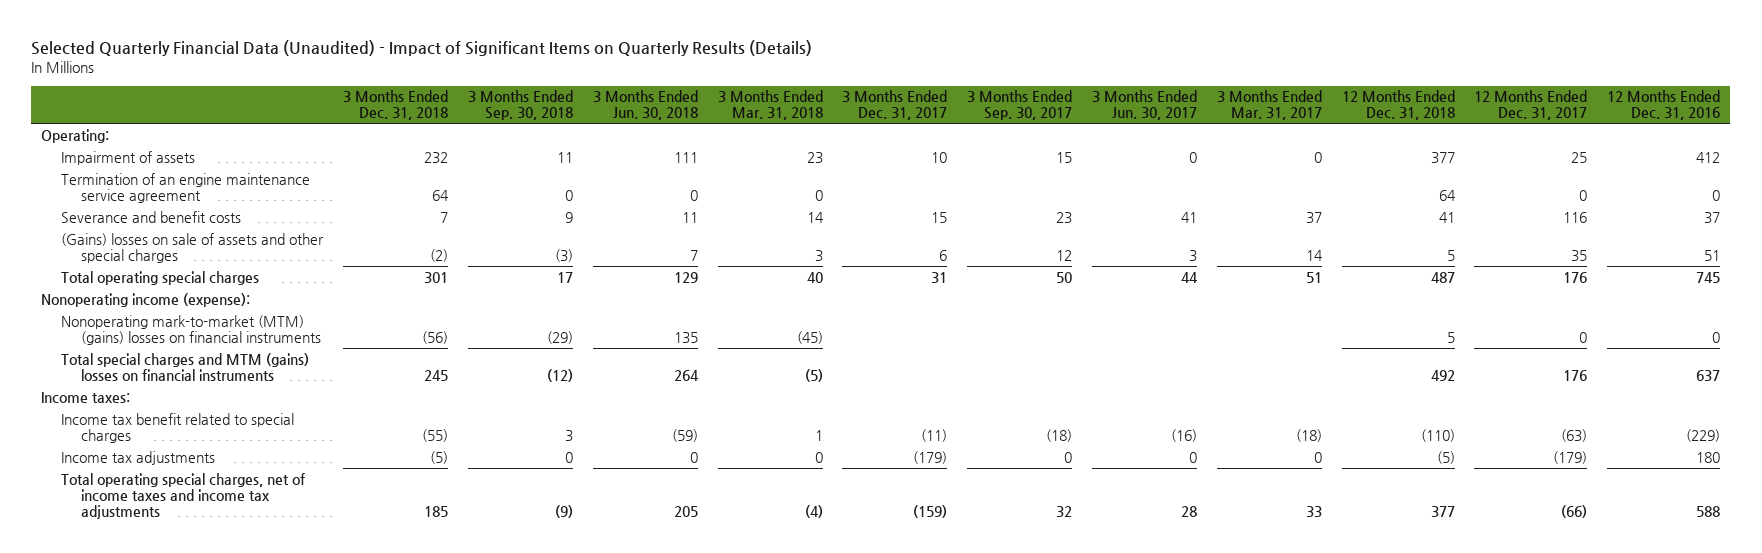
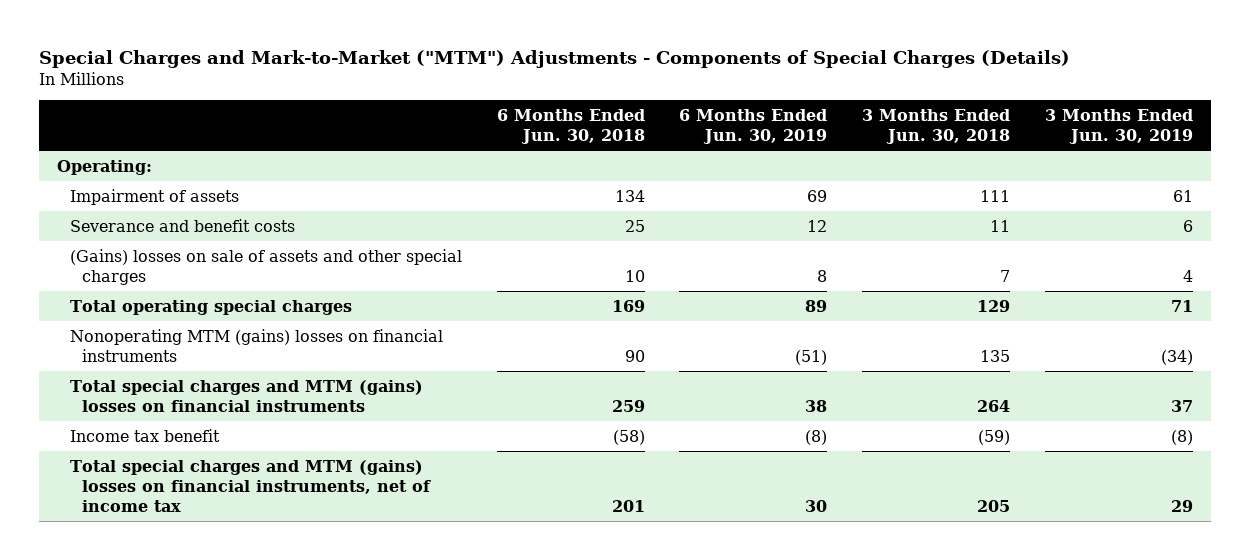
[31,39,813,56] Selected Quarterly Financial Data (Unaudited) - Impact of Significant Items on Quarterly Results (Details) -> [39,49,1071,68] Special Charges and Mark-to-Market ("MTM") Adjustments - Components of Special Charges (Details)
[343,90,449,121] 3 Months Ended Dec. 31, 2018 -> none
[467,90,573,121] 3 Months Ended Sep. 30, 2018 -> none
[717,90,823,121] 3 Months Ended Mar. 31, 2018 -> none
[842,90,948,121] 3 Months Ended Dec. 31, 2017 -> none
[967,90,1073,121] 3 Months Ended Sep. 30, 2017 -> none
[1092,90,1198,121] 3 Months Ended Jun. 30, 2017 -> none
[1216,90,1322,121] 3 Months Ended Mar. 31, 2017 -> none
[1341,90,1455,121] 12 Months Ended Dec. 31, 2018 -> none
[1474,90,1588,121] 12 Months Ended Dec. 31, 2017 -> none
[1607,90,1721,121] 12 Months Ended Dec. 31, 2016 -> none
none -> [496,108,645,145] 6 Months Ended Jun. 30, 2018
none -> [679,108,828,145] 6 Months Ended Jun. 30, 2019
none -> [1045,108,1194,145] 3 Months Ended Jun. 30, 2019
[61,172,311,203] Termination of an engine maintenance service agreement -> none
[41,292,251,307] Nonoperating income (expense): -> none
[61,314,322,345] Nonoperating mark-to-market (MTM) (gains) losses on financial instruments -> [69,328,443,362] Nonoperating MTM (gains) losses on financial instruments
[41,391,131,403] Income taxes: -> none
[61,450,216,465] Income tax adjustments -> none
[61,412,295,443] Income tax benefit related to special charges -> [69,428,220,442] Income tax benefit
[61,472,306,520] Total operating special charges, net of income taxes and income tax adjustments -> [69,459,432,512] Total special charges and MTM (gains) losses on financial instruments, net of income tax

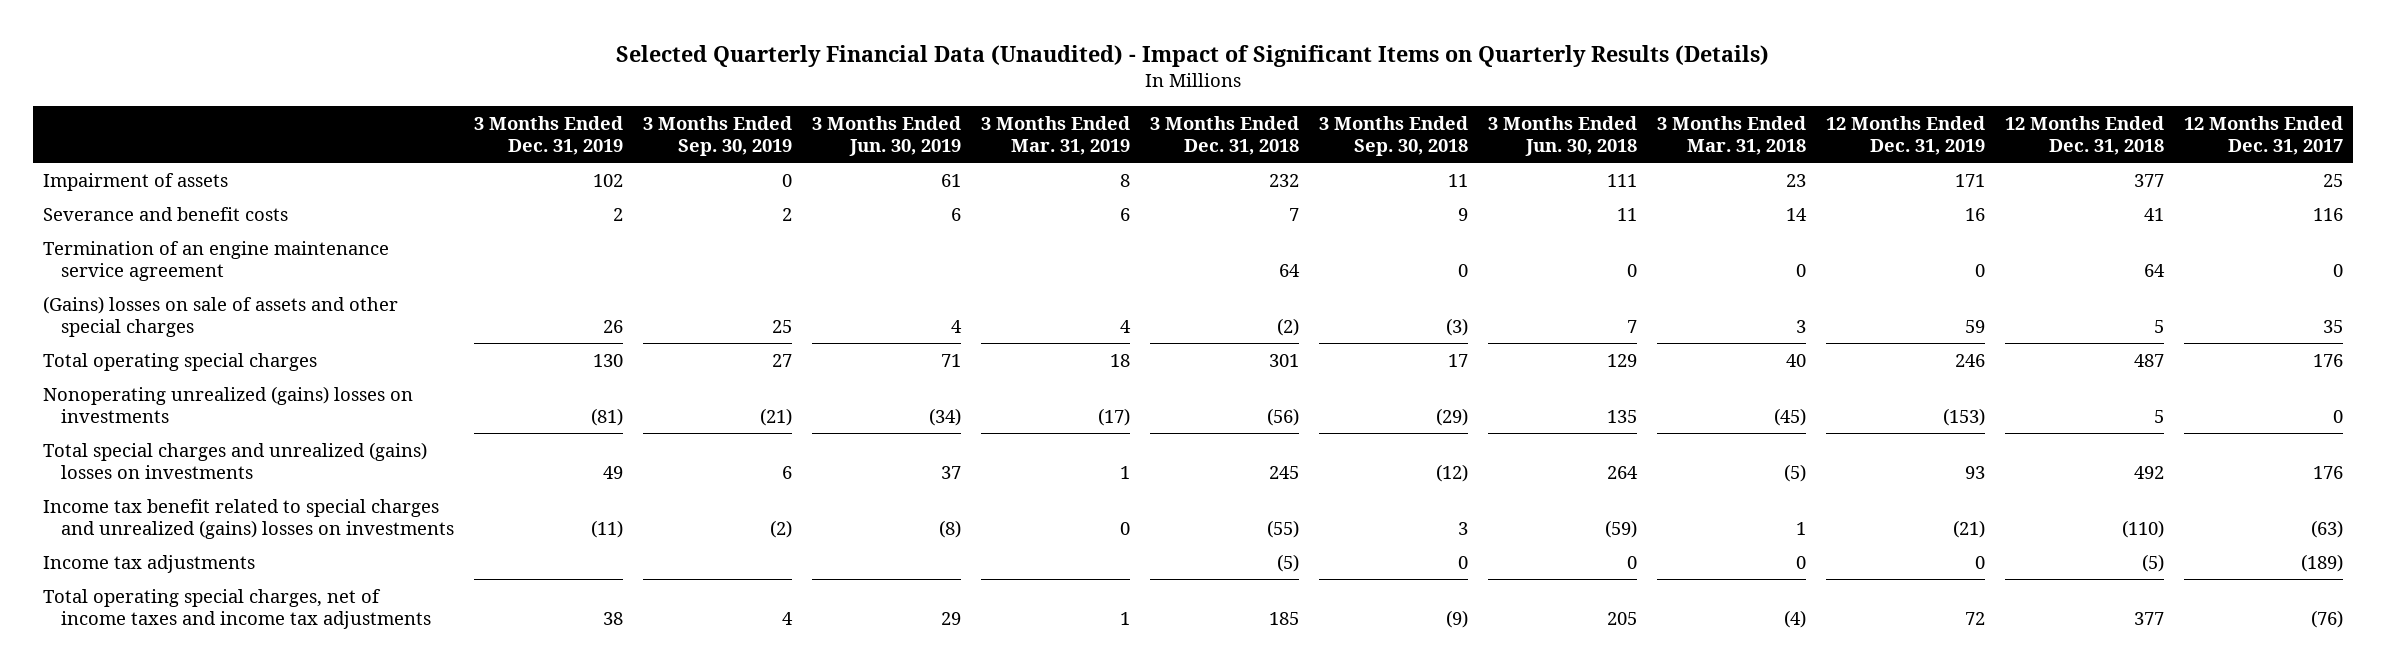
[39,49,1071,68] Special Charges and Mark-to-Market ("MTM") Adjustments - Components of Special Charges (Details) -> [615,45,1769,68] Selected Quarterly Financial Data (Unaudited) - Impact of Significant Items on Quarterly Results (Details)
[496,108,645,145] 6 Months Ended Jun. 30, 2018 -> none
[679,108,828,145] 6 Months Ended Jun. 30, 2019 -> none
none -> [473,115,623,155] 3 Months Ended Dec. 31, 2019
none -> [642,115,792,156] 3 Months Ended Sep. 30, 2019
none -> [980,115,1130,155] 3 Months Ended Mar. 31, 2019
none -> [1149,115,1299,155] 3 Months Ended Dec. 31, 2018
none -> [1318,115,1468,156] 3 Months Ended Sep. 30, 2018
none -> [1656,115,1806,155] 3 Months Ended Mar. 31, 2018
none -> [1825,115,1985,155] 12 Months Ended Dec. 31, 2019
none -> [2004,115,2164,155] 12 Months Ended Dec. 31, 2018
none -> [2183,115,2343,155] 12 Months Ended Dec. 31, 2017
[56,159,152,175] Operating: -> none
none -> [43,240,390,281] Termination of an engine maintenance service agreement
[69,328,443,362] Nonoperating MTM (gains) losses on financial instruments -> [43,385,414,423] Nonoperating unrealized (gains) losses on investments
[69,379,423,412] Total special charges and MTM (gains) losses on financial instruments -> [43,441,428,479] Total special charges and unrealized (gains) losses on investments
[69,428,220,442] Income tax benefit -> [43,498,454,539] Income tax benefit related to special charges and unrealized (gains) losses on investments
none -> [43,554,256,573] Income tax adjustments
[69,459,432,512] Total special charges and MTM (gains) losses on financial instruments, net of income tax -> [43,588,431,629] Total operating special charges, net of income taxes and income tax adjustments

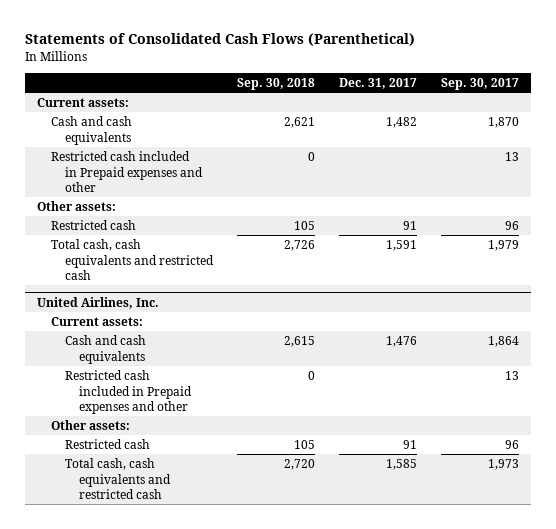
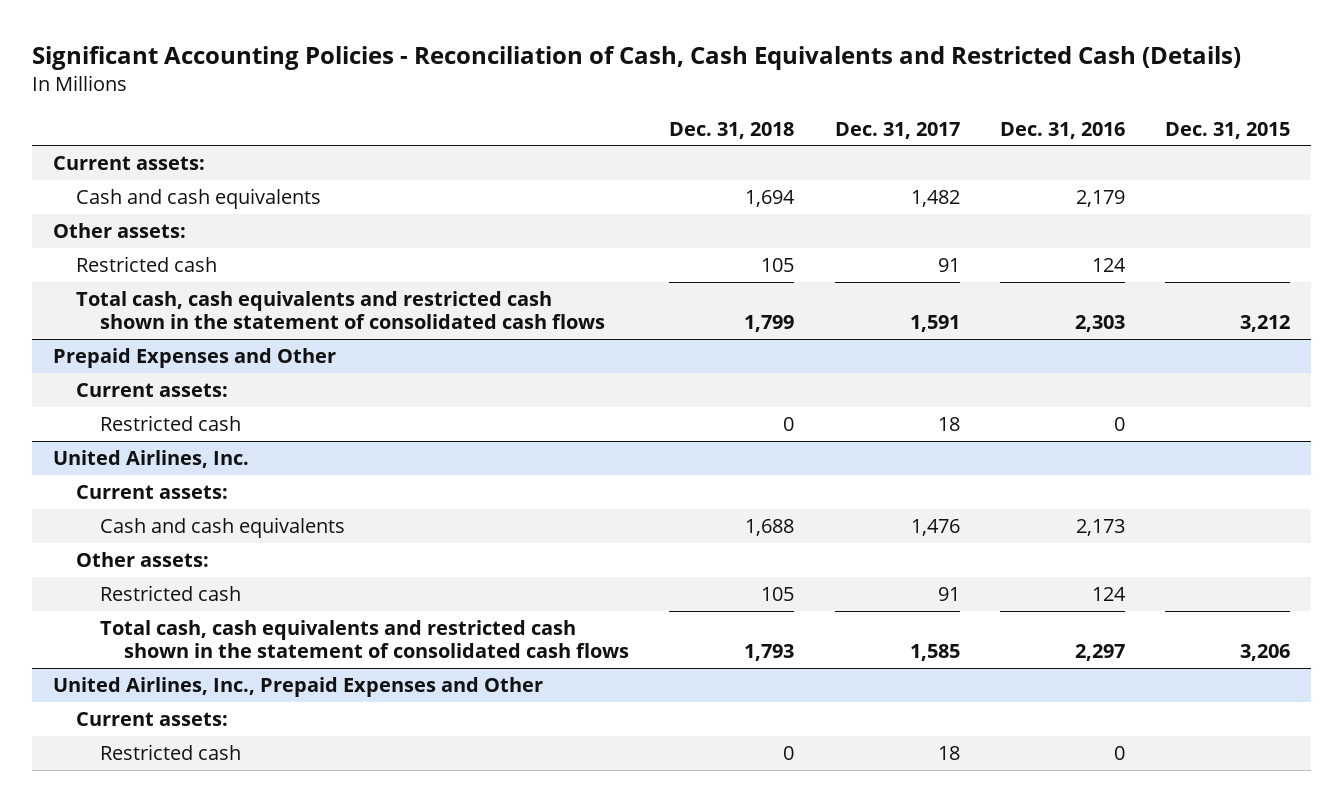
[25,33,416,47] Statements of Consolidated Cash Flows (Parenthetical) -> [32,45,1242,70] Significant Accounting Policies - Reconciliation of Cash, Cash Equivalents and Restricted Cash (Details)
[237,78,316,91] Sep. 30, 2018 -> none
[440,78,519,91] Sep. 30, 2017 -> none
none -> [669,121,795,139] Dec. 31, 2018
none -> [1000,121,1126,139] Dec. 31, 2016
none -> [1165,121,1291,139] Dec. 31, 2015
[51,151,204,193] Restricted cash included in Prepaid expenses and other -> none
[51,239,215,281] Total cash, cash equivalents and restricted cash -> [76,291,606,330] Total cash, cash equivalents and restricted cash shown in the statement of consolidated cash flows
none -> [52,348,336,369] Prepaid Expenses and Other
none -> [76,383,229,398] Current assets:
none -> [100,415,242,432] Restricted cash
[65,370,193,415] Restricted cash included in Prepaid expenses and other -> none
[65,458,172,500] Total cash, cash equivalents and restricted cash -> [100,620,629,659] Total cash, cash equivalents and restricted cash shown in the statement of consolidated cash flows
none -> [52,677,543,698] United Airlines, Inc., Prepaid Expenses and Other
none -> [76,712,229,727] Current assets:
none -> [100,744,242,761] Restricted cash

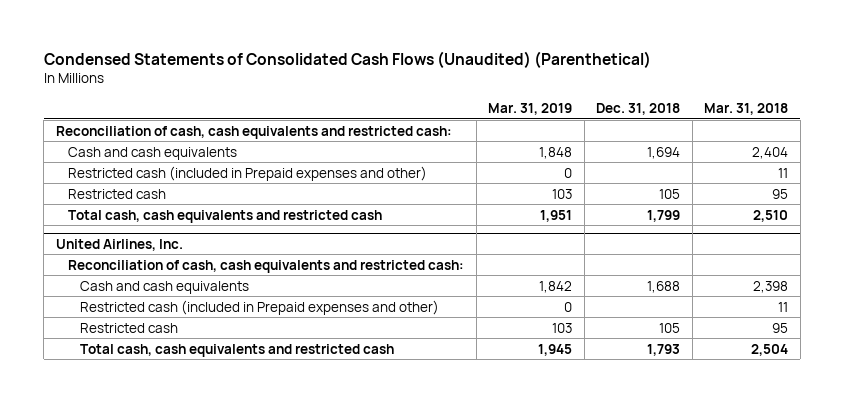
[32,45,1242,70] Significant Accounting Policies - Reconciliation of Cash, Cash Equivalents and Restricted Cash (Details) -> [43,51,651,69] Condensed Statements of Consolidated Cash Flows (Unaudited) (Parenthetical)
[834,121,960,139] Dec. 31, 2017 -> none
[1000,121,1126,139] Dec. 31, 2016 -> none
[1165,121,1291,139] Dec. 31, 2015 -> none
none -> [488,102,573,115] Mar. 31, 2019
none -> [704,102,789,115] Mar. 31, 2018
[52,156,205,171] Current assets: -> none
none -> [55,125,452,139] Reconciliation of cash, cash equivalents and restricted cash:
[52,223,186,239] Other assets: -> none
none -> [68,165,428,181] Restricted cash (included in Prepaid expenses and other)
[52,348,336,369] Prepaid Expenses and Other -> none
[76,383,229,398] Current assets: -> none
[100,415,242,432] Restricted cash -> none
[76,291,606,330] Total cash, cash equivalents and restricted cash shown in the statement of consolidated cash flows -> [68,209,383,223] Total cash, cash equivalents and restricted cash
[76,485,229,500] Current assets: -> none
none -> [68,259,465,273] Reconciliation of cash, cash equivalents and restricted cash:
[76,552,210,568] Other assets: -> none
none -> [80,299,440,315] Restricted cash (included in Prepaid expenses and other)
[52,677,543,698] United Airlines, Inc., Prepaid Expenses and Other -> none
[76,712,229,727] Current assets: -> none
[100,744,242,761] Restricted cash -> none
[100,620,629,659] Total cash, cash equivalents and restricted cash shown in the statement of consolidated cash flows -> [80,343,395,357] Total cash, cash equivalents and restricted cash

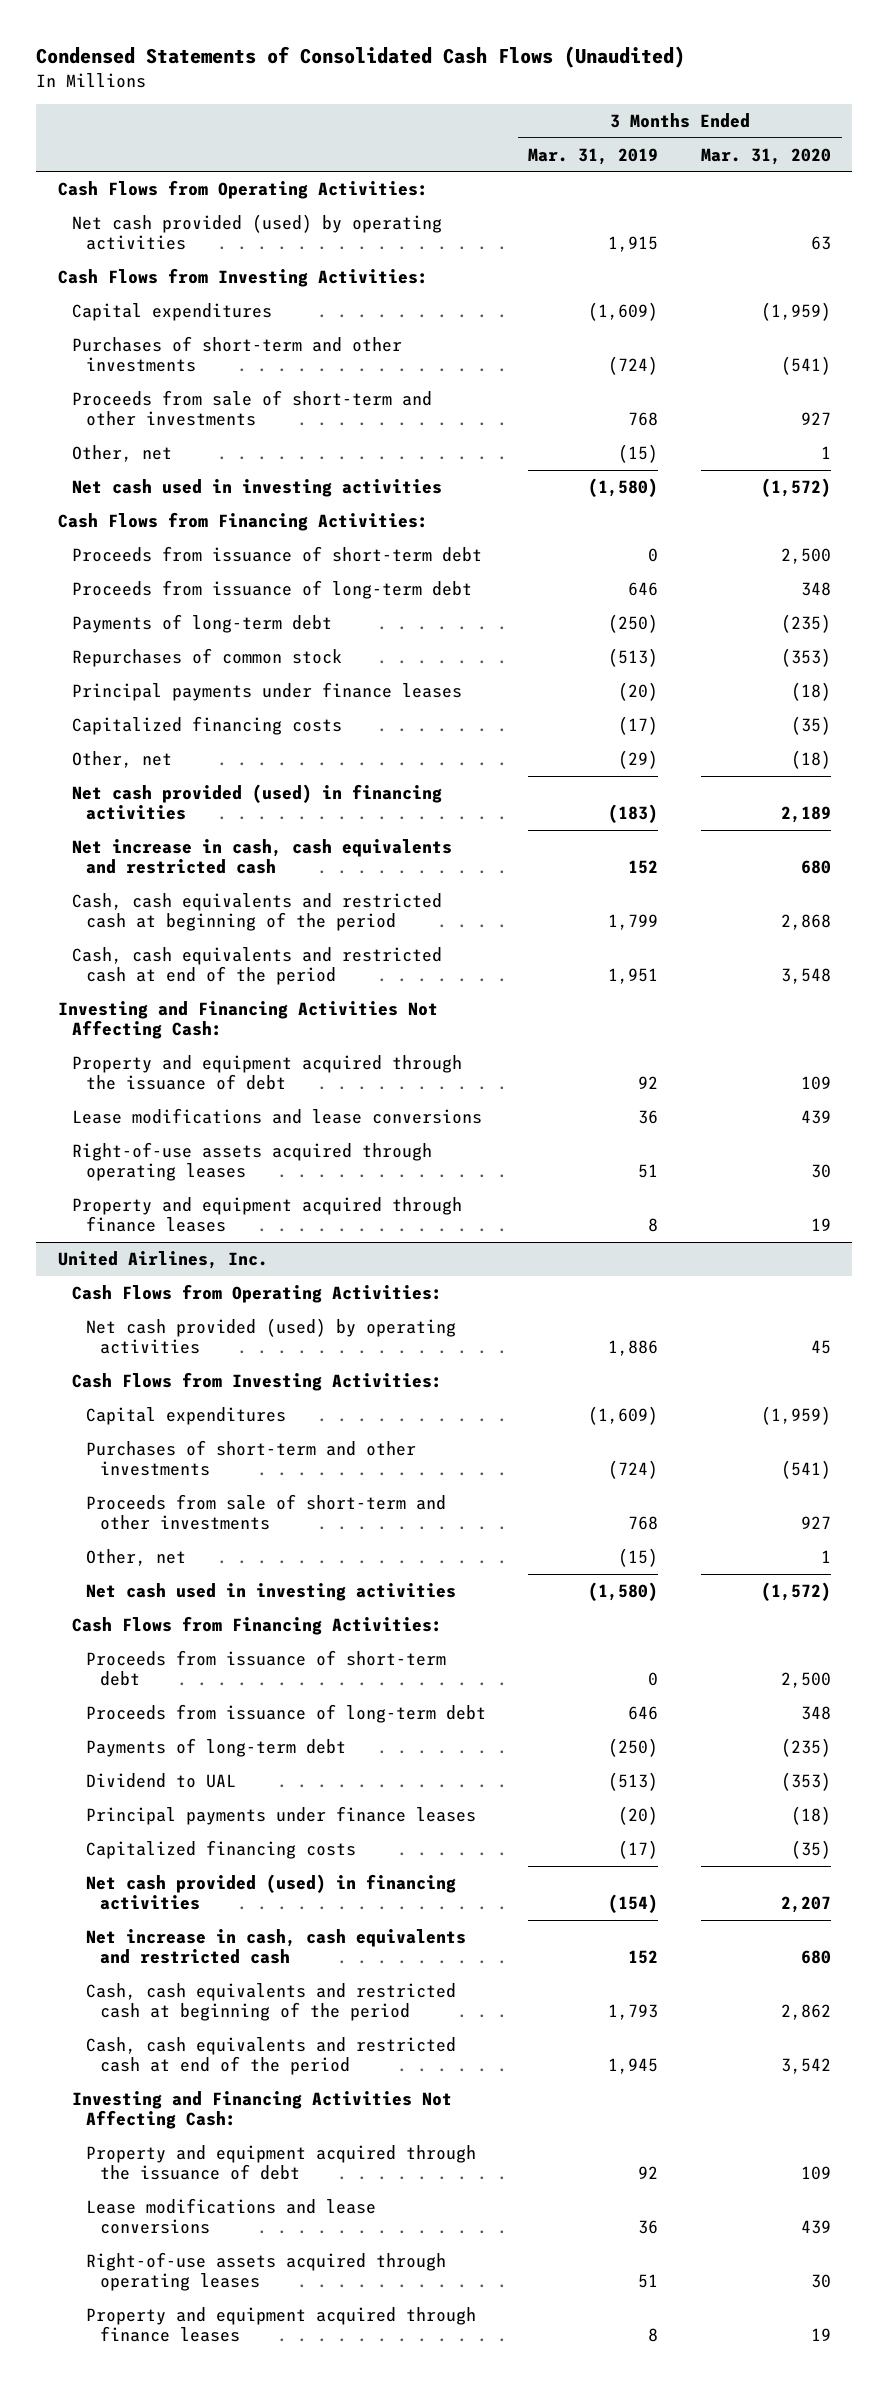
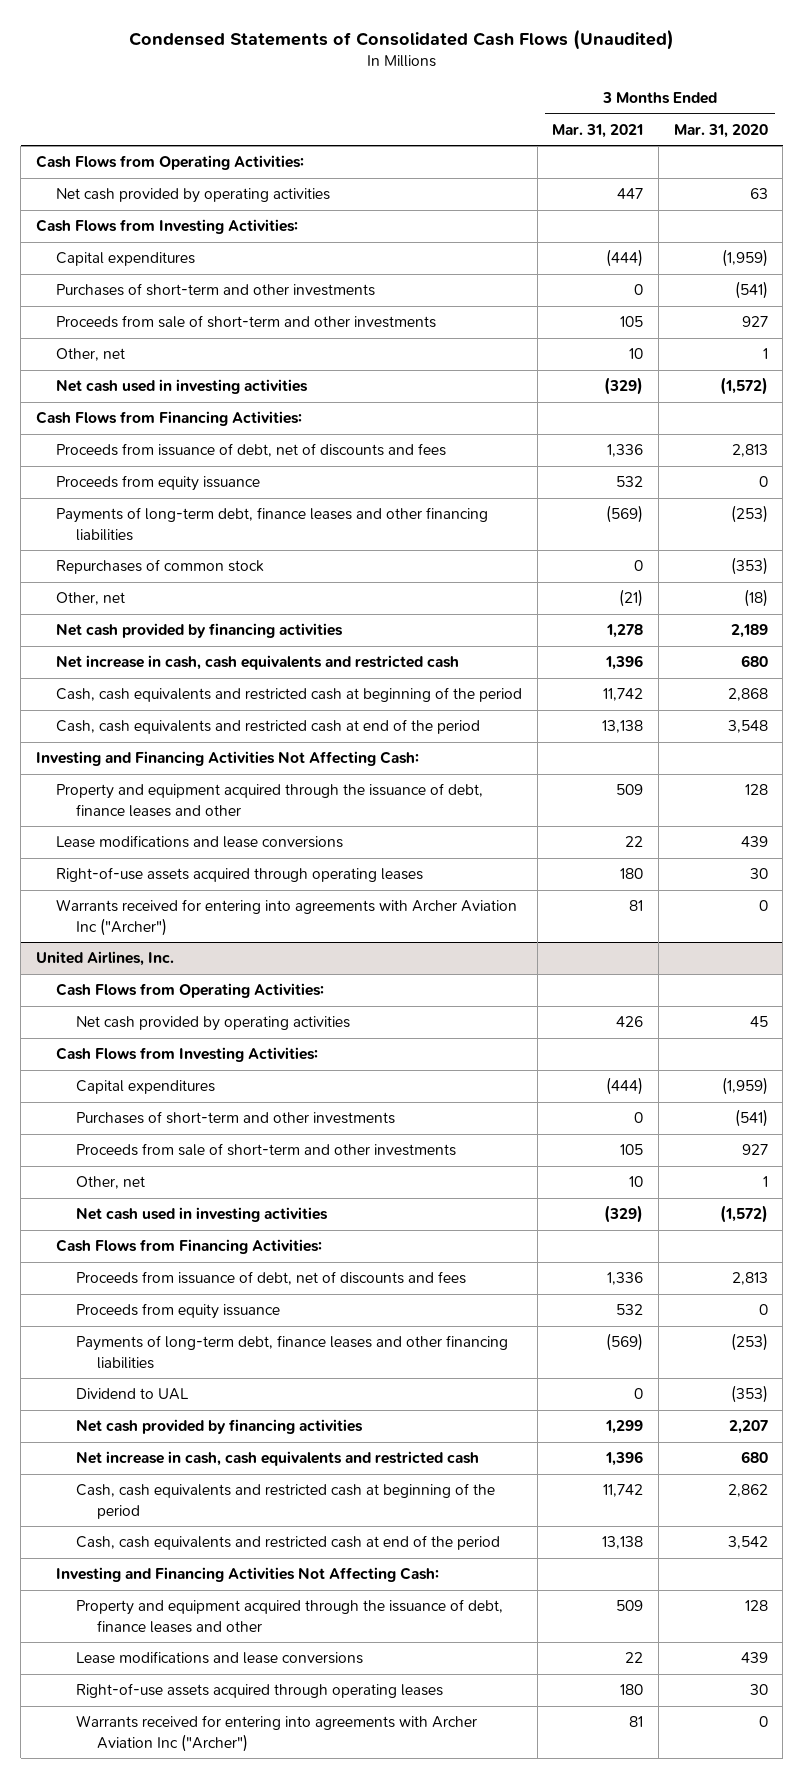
[528,147,659,165] Mar. 31, 2019 -> none
none -> [552,123,644,138] Mar. 31, 2021
[71,213,442,251] Net cash provided (used) by operating activities -> [56,188,331,204] Net cash provided by operating activities
[71,545,482,562] Proceeds from issuance of short-term debt -> none
[71,579,472,599] Proceeds from issuance of long-term debt -> [56,443,447,458] Proceeds from issuance of debt, net of discounts and fees
[801,581,832,596] 348 -> [731,444,768,458] 2,813
none -> [56,475,261,492] Proceeds from equity issuance
[71,613,332,633] Payments of long-term debt -> [56,507,489,541] Payments of long-term debt, finance leases and other financing liabilities
[781,613,832,633] (235) -> [730,505,768,524] (253)
[71,681,462,701] Principal payments under finance leases -> none
[71,715,342,735] Capitalized financing costs -> none
[71,783,442,821] Net cash provided (used) in financing activities -> [56,623,344,639] Net cash provided by financing activities
[71,1054,462,1091] Property and equipment acquired through the issuance of debt -> [56,783,484,817] Property and equipment acquired through the issuance of debt, finance leases and other
[801,1076,832,1091] 109 -> [744,784,768,796] 128
[71,1196,462,1233] Property and equipment acquired through finance leases -> none
none -> [56,899,518,936] Warrants received for entering into agreements with Archer Aviation Inc ("Archer")
[85,1317,456,1355] Net cash provided (used) by operating activities -> [76,1016,351,1032] Net cash provided by operating activities
[85,1649,446,1687] Proceeds from issuance of short-term debt -> none
[85,1703,486,1723] Proceeds from issuance of long-term debt -> [76,1271,467,1286] Proceeds from issuance of debt, net of discounts and fees
[801,1705,832,1720] 348 -> [731,1272,768,1286] 2,813
none -> [76,1303,281,1320] Proceeds from equity issuance
[85,1737,346,1757] Payments of long-term debt -> [76,1335,509,1369] Payments of long-term debt, finance leases and other financing liabilities
[781,1737,832,1757] (235) -> [730,1333,768,1352] (253)
[85,1805,476,1825] Principal payments under finance leases -> none
[85,1839,356,1859] Capitalized financing costs -> none
[85,1873,456,1911] Net cash provided (used) in financing activities -> [76,1419,364,1435] Net cash provided by financing activities
[85,2144,476,2181] Property and equipment acquired through the issuance of debt -> [76,1599,504,1633] Property and equipment acquired through the issuance of debt, finance leases and other
[801,2166,832,2181] 109 -> [744,1600,768,1612] 128
[85,2306,476,2343] Property and equipment acquired through finance leases -> none
none -> [76,1715,478,1752] Warrants received for entering into agreements with Archer Aviation Inc ("Archer")

